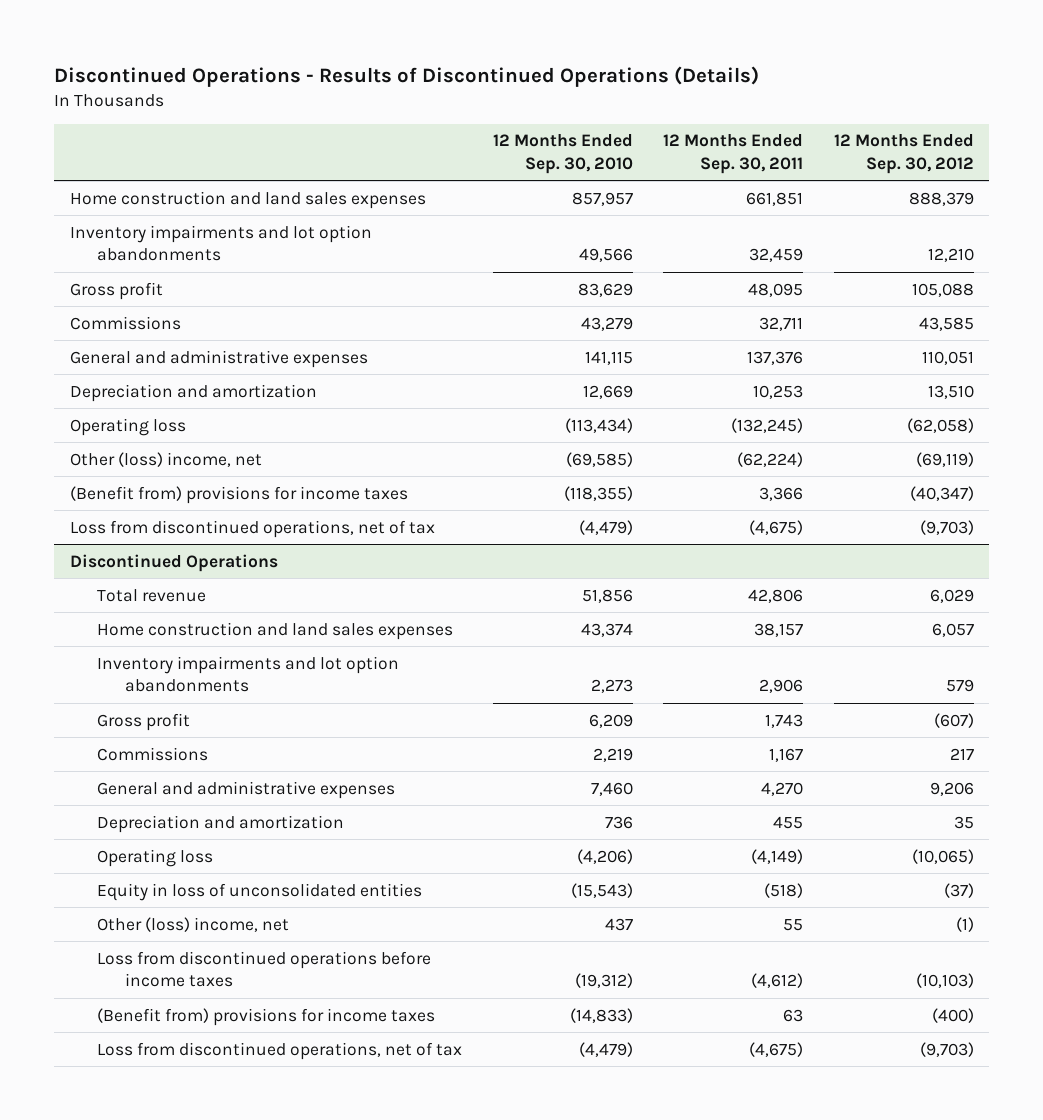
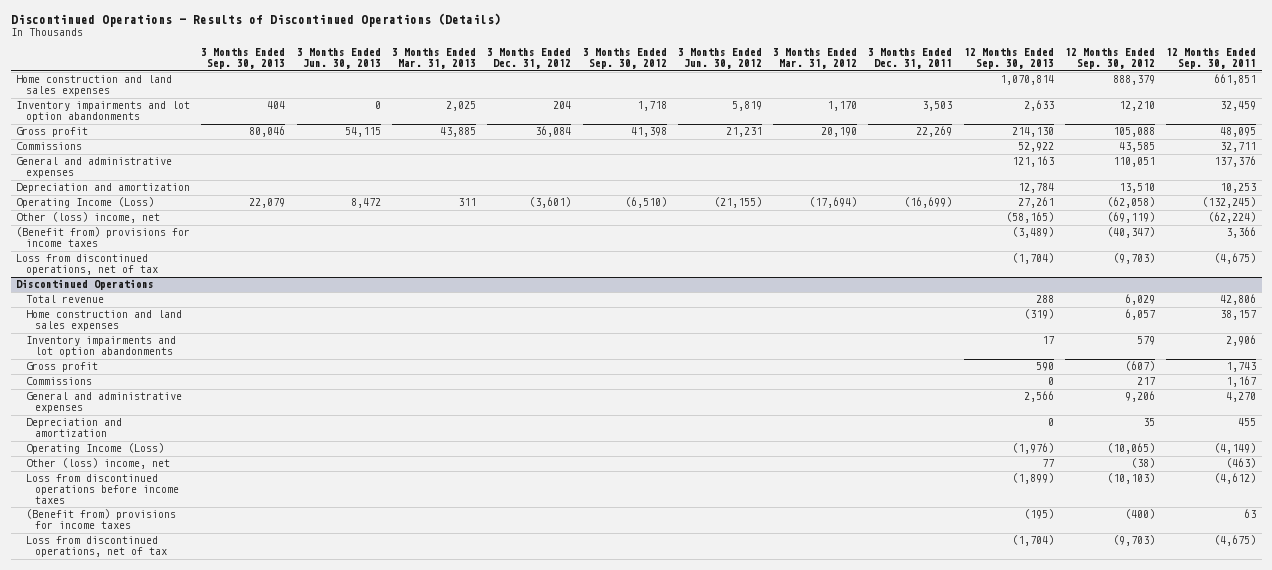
[492,134,633,174] 12 Months Ended Sep. 30, 2010 -> none
none -> [201,48,286,70] 3 Months Ended Sep. 30, 2013
none -> [296,48,381,70] 3 Months Ended Jun. 30, 2013
none -> [392,48,477,70] 3 Months Ended Mar. 31, 2013
none -> [487,48,572,70] 3 Months Ended Dec. 31, 2012
none -> [582,48,667,70] 3 Months Ended Sep. 30, 2012
none -> [677,48,762,70] 3 Months Ended Jun. 30, 2012
none -> [773,48,858,70] 3 Months Ended Mar. 31, 2012
none -> [868,48,953,70] 3 Months Ended Dec. 31, 2011
none -> [963,48,1054,70] 12 Months Ended Sep. 30, 2013
[69,417,186,436] Operating loss -> [16,197,155,209] Operating Income (Loss)
[97,882,423,901] Equity in loss of unconsolidated entities -> none
[97,848,214,867] Operating loss -> [25,443,164,455] Operating Income (Loss)
[783,918,804,931] 55 -> [1226,458,1257,469] (463)
[955,916,974,932] (1) -> [1131,458,1156,469] (38)

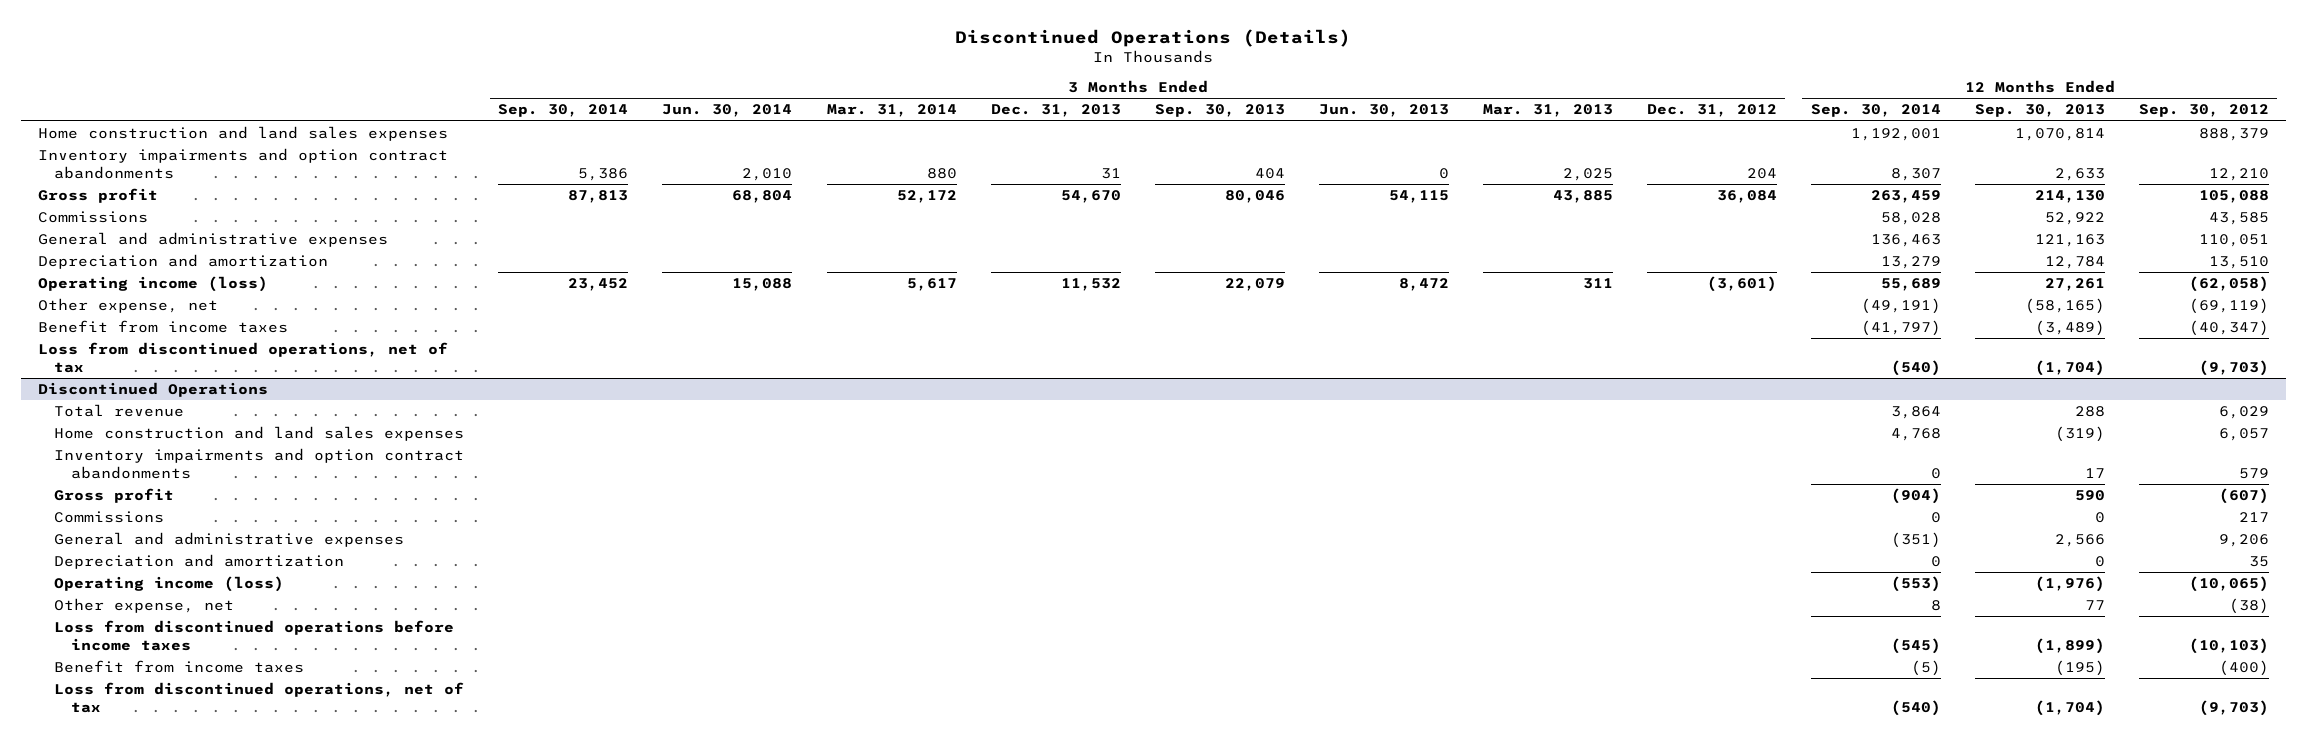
[10,13,501,28] Discontinued Operations - Results of Discontinued Operations (Details) -> [955,28,1352,47] Discontinued Operations (Details)
[582,48,667,70] 3 Months Ended Sep. 30, 2012 -> none
[677,48,762,70] 3 Months Ended Jun. 30, 2012 -> none
[773,48,858,70] 3 Months Ended Mar. 31, 2012 -> none
[868,48,953,70] 3 Months Ended Dec. 31, 2011 -> none
[1166,48,1257,70] 12 Months Ended Sep. 30, 2011 -> none
none -> [498,104,629,118] Sep. 30, 2014
none -> [662,104,793,118] Jun. 30, 2014
none -> [826,104,957,118] Mar. 31, 2014
none -> [990,104,1121,118] Dec. 31, 2013
none -> [1810,104,1941,118] Sep. 30, 2014
[16,101,191,123] Inventory impairments and lot option abandonments -> [37,148,448,179] Inventory impairments and option contract abandonments
[16,197,155,209] Operating Income (Loss) -> [37,276,268,293] Operating income (loss)
[16,212,161,224] Other (loss) income, net -> [37,298,218,314] Other expense, net
[16,227,191,248] (Benefit from) provisions for income taxes -> [37,320,288,334] Benefit from income taxes
[25,336,176,358] Inventory impairments and lot option abandonments -> [54,448,465,479] Inventory impairments and option contract abandonments
[25,443,164,455] Operating Income (Loss) -> [54,576,285,593] Operating income (loss)
[25,458,170,470] Other (loss) income, net -> [54,598,235,614] Other expense, net
[25,509,176,530] (Benefit from) provisions for income taxes -> [54,660,305,674] Benefit from income taxes

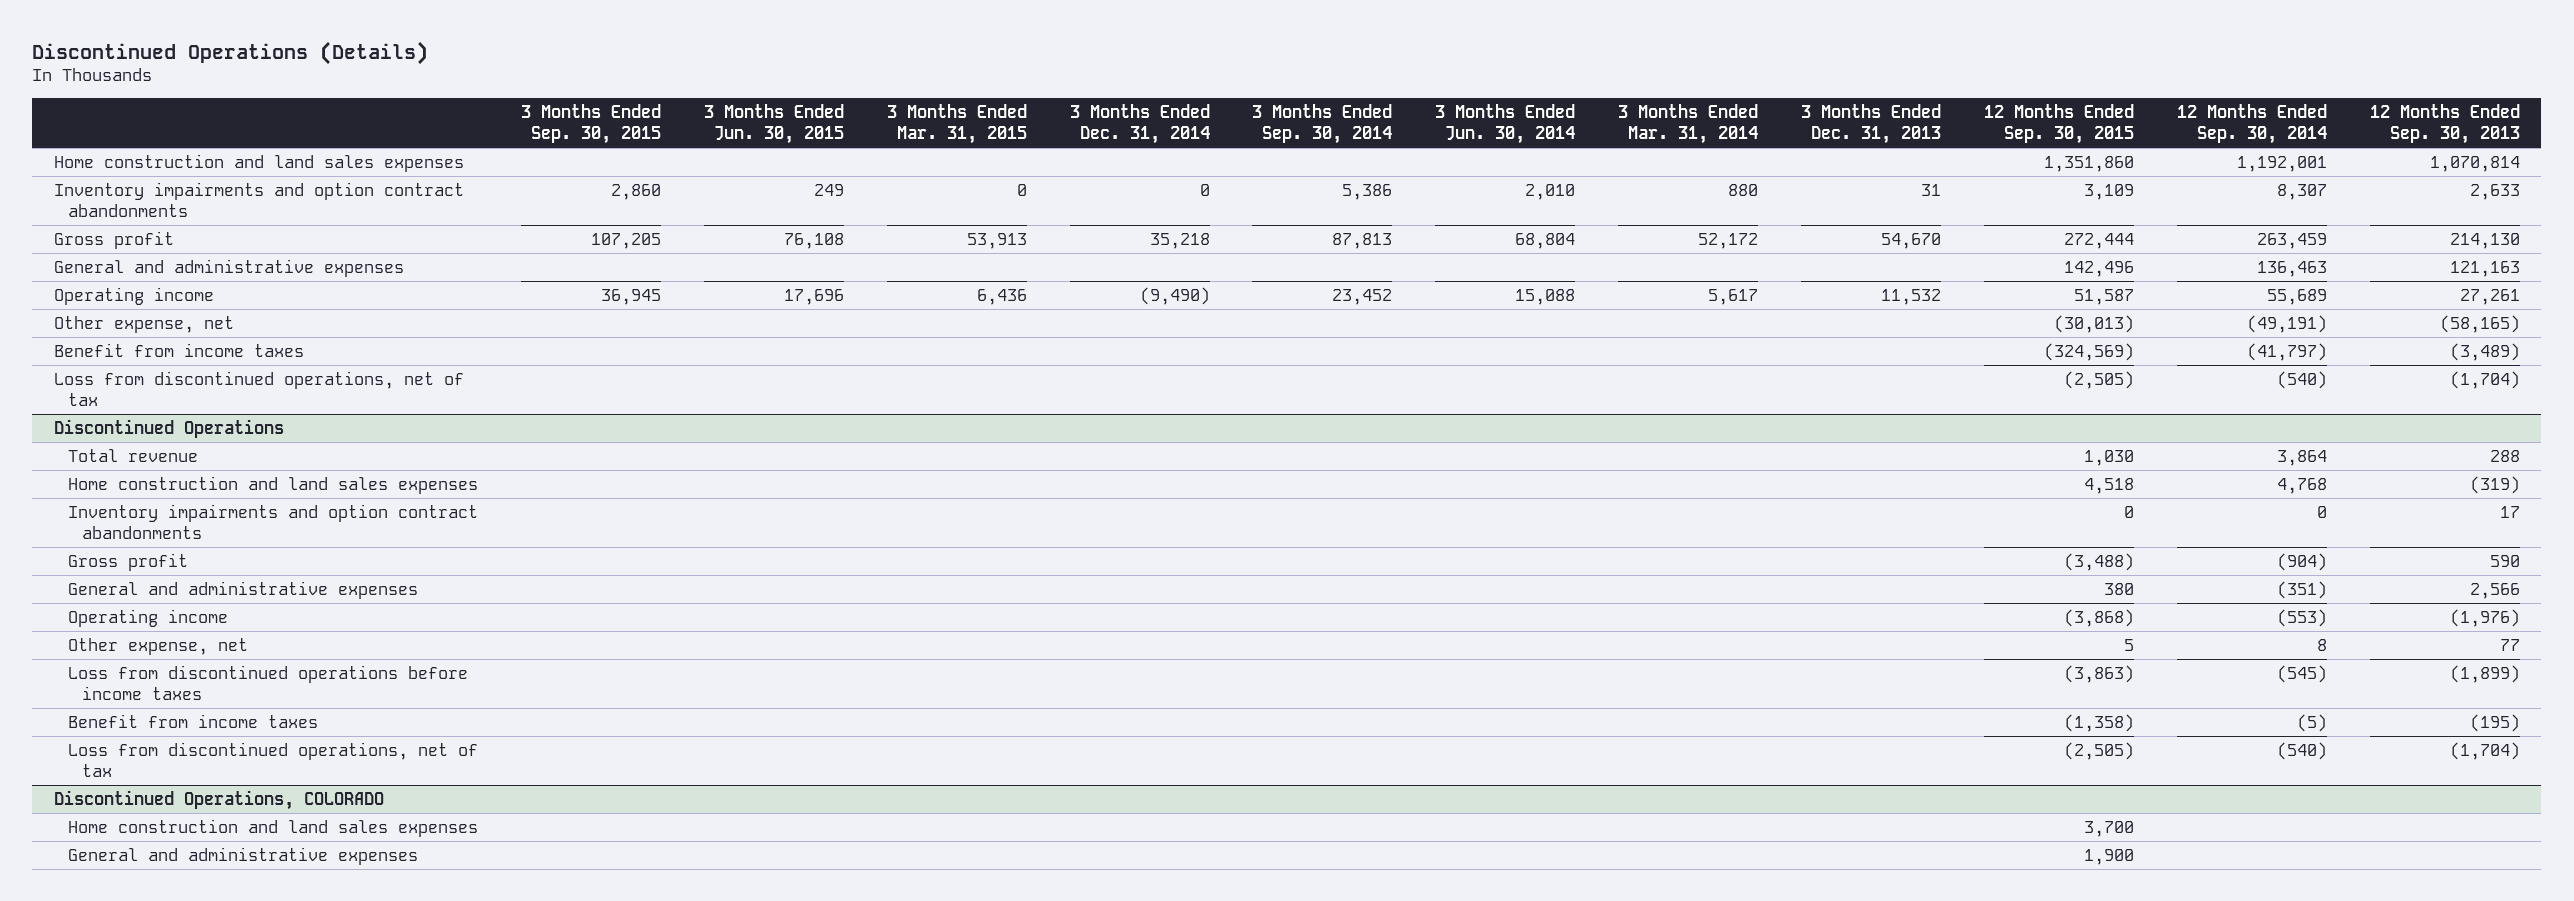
[1154,104,1285,118] Sep. 30, 2013 -> none
[1318,104,1449,118] Jun. 30, 2013 -> none
[1482,104,1613,118] Mar. 31, 2013 -> none
[1646,104,1777,118] Dec. 31, 2012 -> none
[2138,104,2269,118] Sep. 30, 2012 -> none
none -> [520,104,661,144] 3 Months Ended Sep. 30, 2015
none -> [703,104,844,144] 3 Months Ended Jun. 30, 2015
none -> [886,104,1027,144] 3 Months Ended Mar. 31, 2015
none -> [1069,104,1210,144] 3 Months Ended Dec. 31, 2014
none -> [1983,104,2134,144] 12 Months Ended Sep. 30, 2015
[37,211,148,224] Commissions -> none
[37,254,328,270] Depreciation and amortization -> none
[37,276,268,293] Operating income (loss) -> [53,286,214,305] Operating income
[54,511,165,524] Commissions -> none
[54,554,345,570] Depreciation and amortization -> none
[54,576,285,593] Operating income (loss) -> [68,608,229,627] Operating income
none -> [53,789,384,810] Discontinued Operations, COLORADO
none -> [68,818,479,837] Home construction and land sales expenses
none -> [68,846,419,865] General and administrative expenses

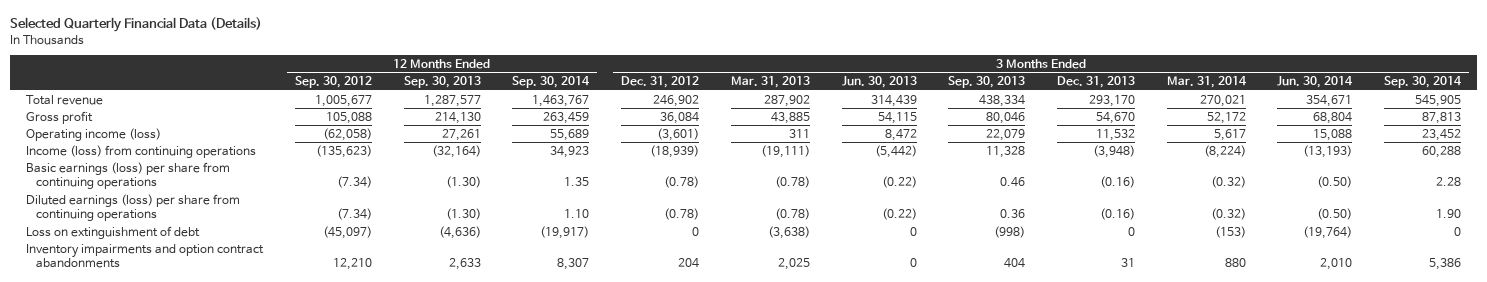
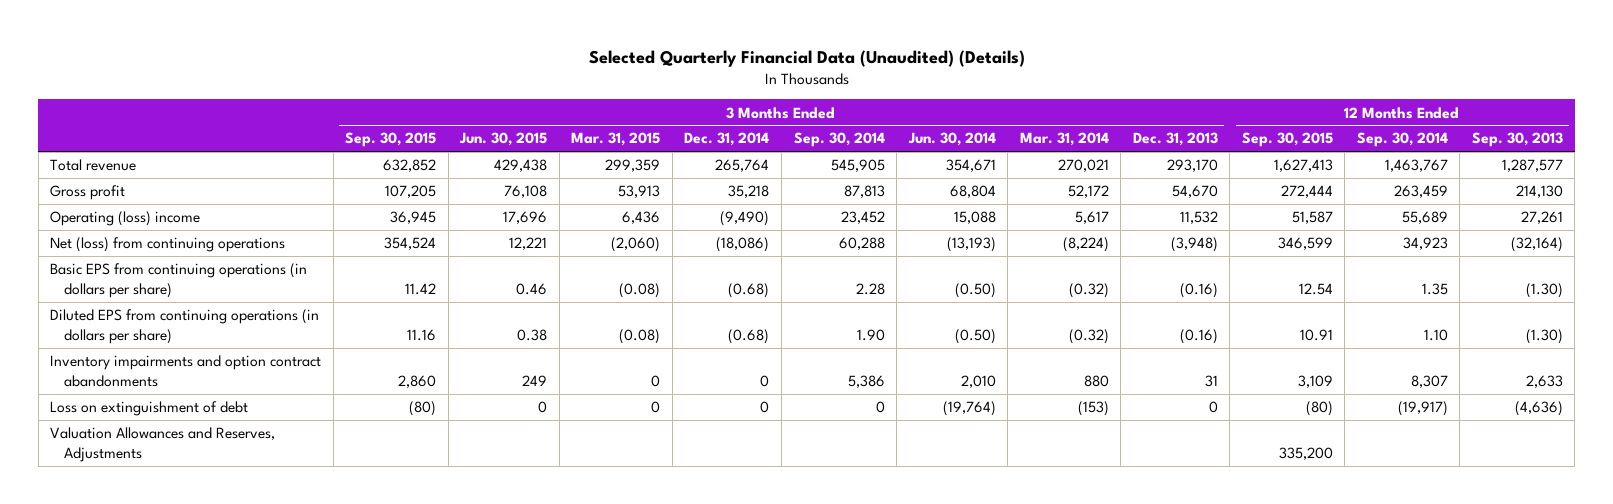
[10,17,263,33] Selected Quarterly Financial Data (Details) -> [588,49,1025,67] Selected Quarterly Financial Data (Unaudited) (Details)
[294,76,372,89] Sep. 30, 2012 -> none
[621,76,700,89] Dec. 31, 2012 -> none
[730,76,810,89] Mar. 31, 2013 -> none
[841,76,917,89] Jun. 30, 2013 -> none
[948,76,1026,89] Sep. 30, 2013 -> none
none -> [345,132,437,148] Sep. 30, 2015
none -> [459,132,548,147] Jun. 30, 2015
none -> [571,132,661,147] Mar. 31, 2015
none -> [684,132,770,147] Dec. 31, 2014
none -> [1241,132,1333,148] Sep. 30, 2015
[26,127,162,141] Operating income (loss) -> [50,211,201,227] Operating (loss) income
[26,144,257,158] Income (loss) from continuing operations -> [50,237,286,253] Net (loss) from continuing operations
[26,161,231,190] Basic earnings (loss) per share from continuing operations -> [50,263,308,299] Basic EPS from continuing operations (in dollars per share)
[26,193,241,222] Diluted earnings (loss) per share from continuing operations -> [50,309,320,345] Diluted EPS from continuing operations (in dollars per share)
[26,225,201,239] Loss on extinguishment of debt -> [50,401,249,417] Loss on extinguishment of debt
none -> [50,427,276,463] Valuation Allowances and Reserves, Adjustments

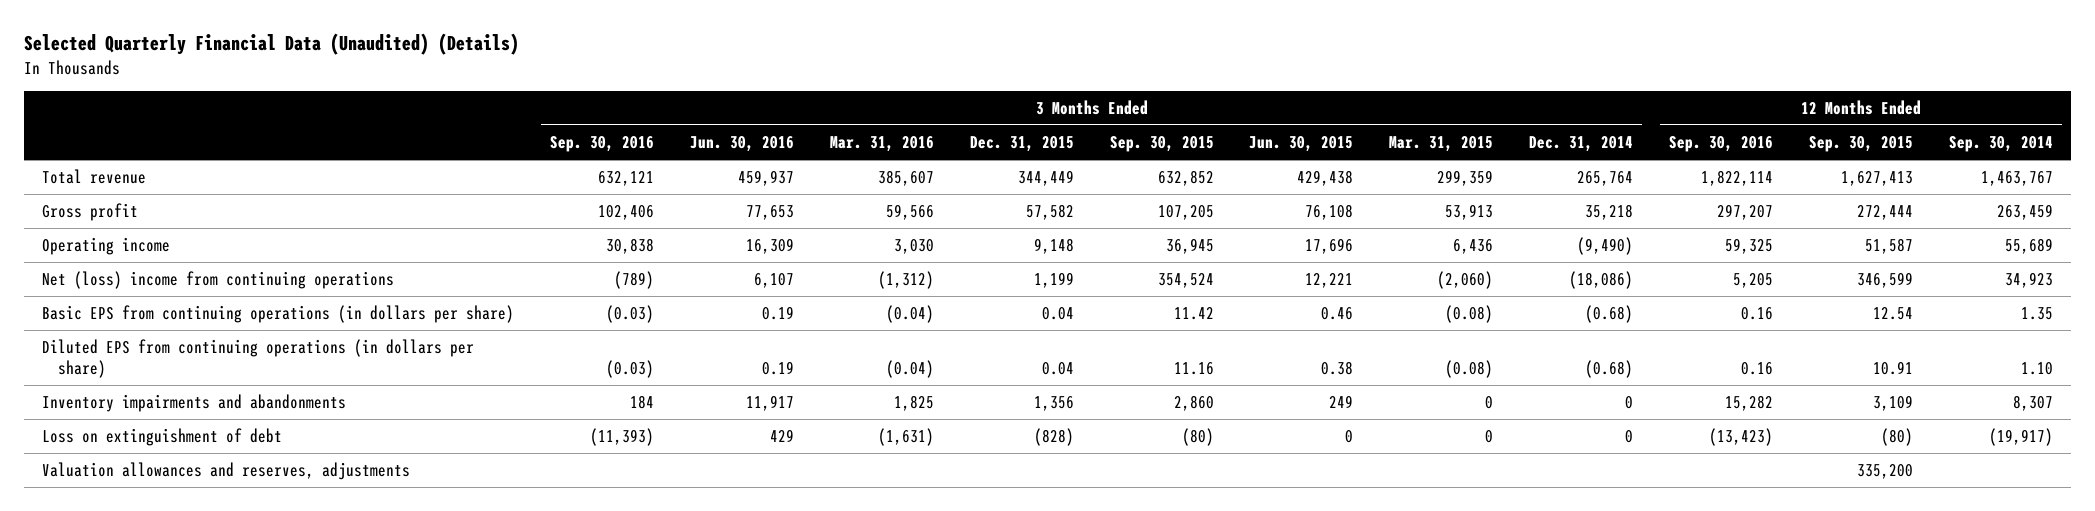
[793,132,885,148] Sep. 30, 2014 -> none
[907,132,996,147] Jun. 30, 2014 -> none
[1019,132,1109,147] Mar. 31, 2014 -> none
[1132,132,1218,147] Dec. 31, 2013 -> none
[1471,132,1563,148] Sep. 30, 2013 -> none
none -> [549,135,654,152] Sep. 30, 2016
none -> [689,135,794,152] Jun. 30, 2016
none -> [829,135,934,152] Mar. 31, 2016
none -> [969,135,1074,152] Dec. 31, 2015
none -> [1669,135,1774,152] Sep. 30, 2016
[50,211,201,227] Operating (loss) income -> [41,237,170,256] Operating income
[50,237,286,253] Net (loss) from continuing operations -> [41,271,394,290] Net (loss) income from continuing operations
[50,355,322,388] Inventory impairments and option contract abandonments -> [41,394,346,413] Inventory impairments and abandonments
[50,427,276,463] Valuation Allowances and Reserves, Adjustments -> [41,462,410,481] Valuation allowances and reserves, adjustments

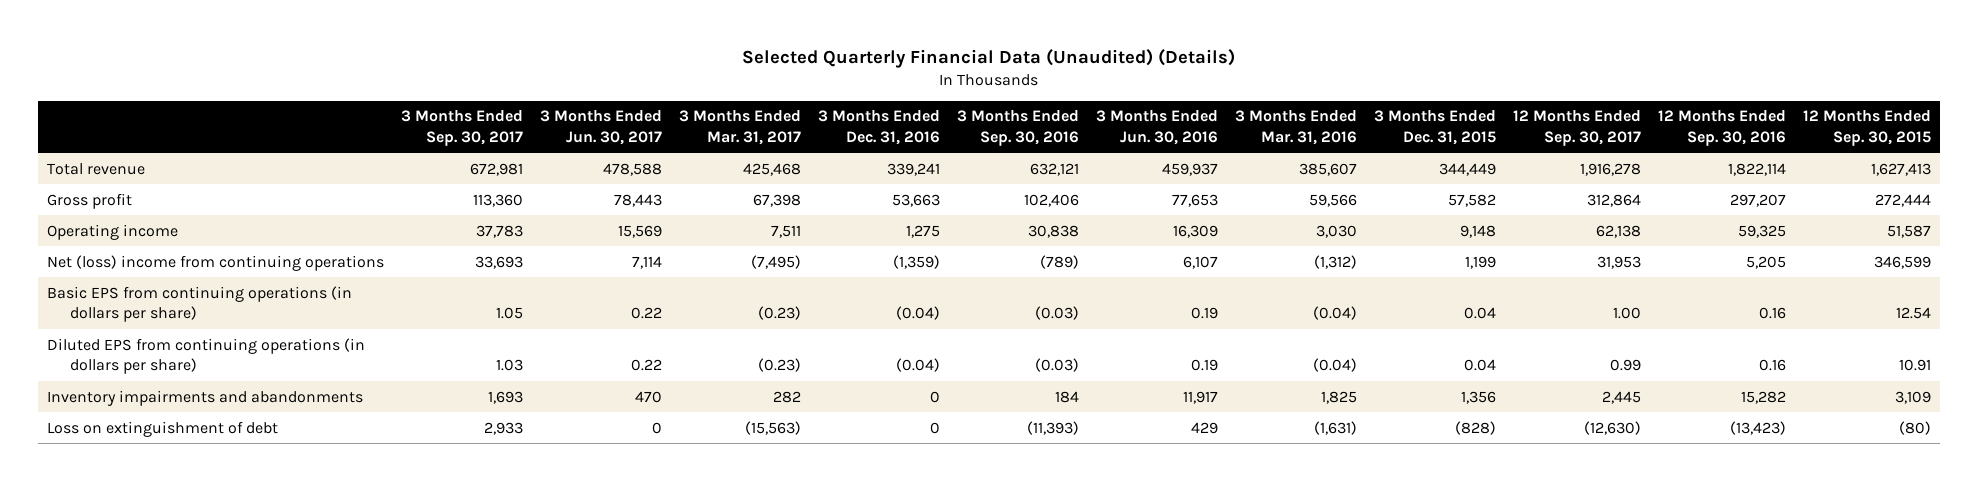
[1109,135,1214,152] Sep. 30, 2015 -> none
[1249,135,1354,152] Jun. 30, 2015 -> none
[1389,135,1494,152] Mar. 31, 2015 -> none
[1529,135,1634,152] Dec. 31, 2014 -> none
[1949,135,2054,152] Sep. 30, 2014 -> none
none -> [400,110,523,146] 3 Months Ended Sep. 30, 2017
none -> [539,110,662,145] 3 Months Ended Jun. 30, 2017
none -> [678,110,801,145] 3 Months Ended Mar. 31, 2017
none -> [817,110,940,145] 3 Months Ended Dec. 31, 2016
none -> [1512,110,1641,146] 12 Months Ended Sep. 30, 2017
[41,462,410,481] Valuation allowances and reserves, adjustments -> none

